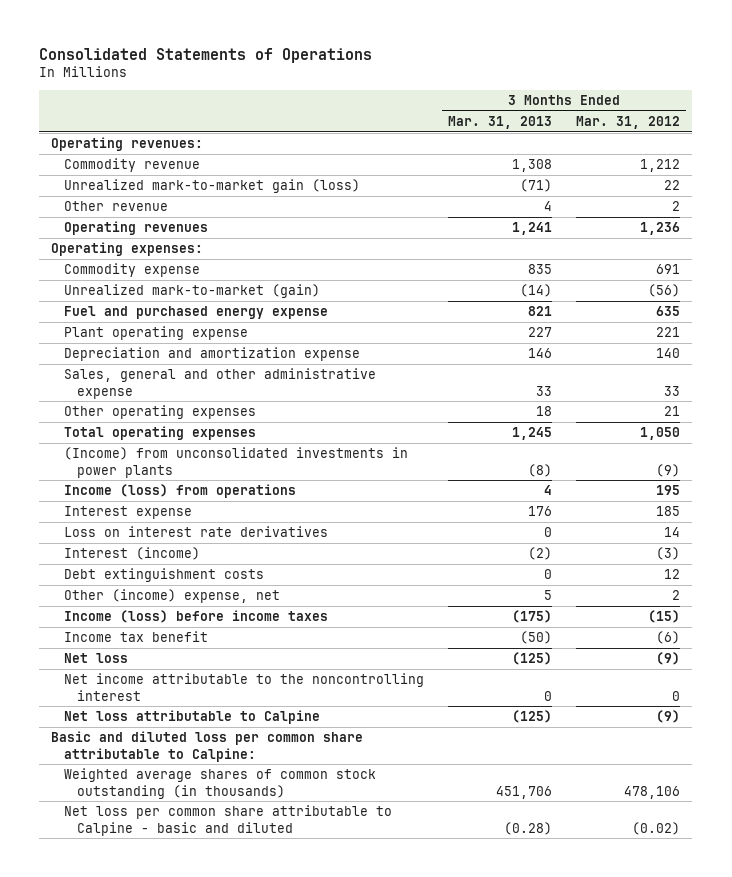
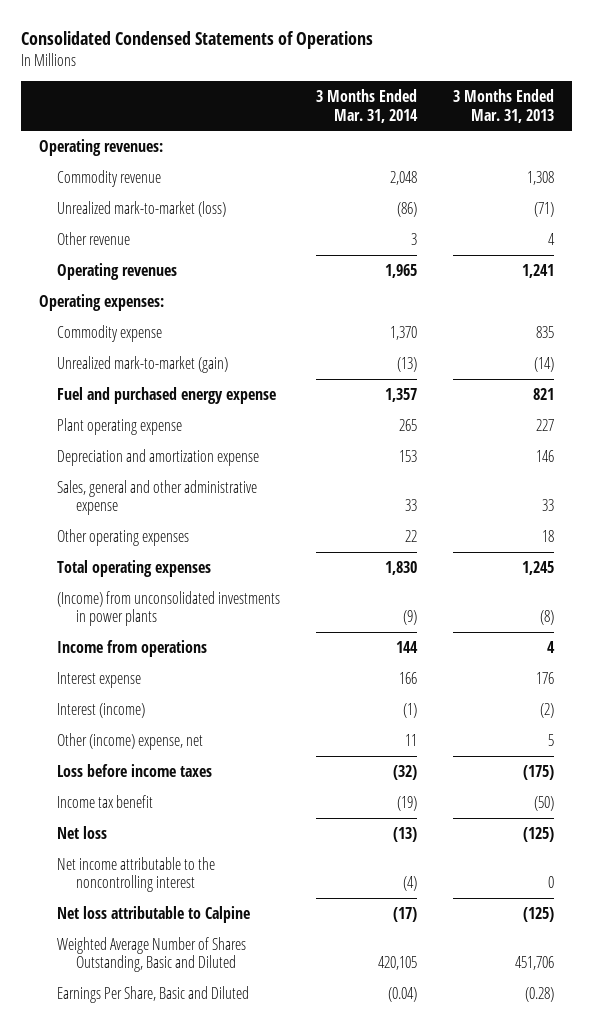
[39,47,373,63] Consolidated Statements of Operations -> [20,30,373,49] Consolidated Condensed Statements of Operations
[576,116,681,130] Mar. 31, 2012 -> none
none -> [316,89,419,123] 3 Months Ended Mar. 31, 2014
[64,179,361,194] Unrealized mark-to-market gain (loss) -> [57,200,227,217] Unrealized mark-to-market (loss)
[64,484,297,499] Income (loss) from operations -> [57,639,208,657] Income from operations
[64,526,329,538] Loss on interest rate derivatives -> none
[64,568,265,583] Debt extinguishment costs -> none
[64,610,329,624] Income (loss) before income taxes -> [57,763,213,777] Loss before income taxes
[51,731,364,762] Basic and diluted loss per common share attributable to Calpine: -> none
[64,768,377,799] Weighted average shares of common stock outstanding (in thousands) -> [57,936,247,973] Weighted Average Number of Shares Outstanding, Basic and Diluted
[64,805,393,836] Net loss per common share attributable to Calpine - basic and diluted -> [57,985,250,1003] Earnings Per Share, Basic and Diluted

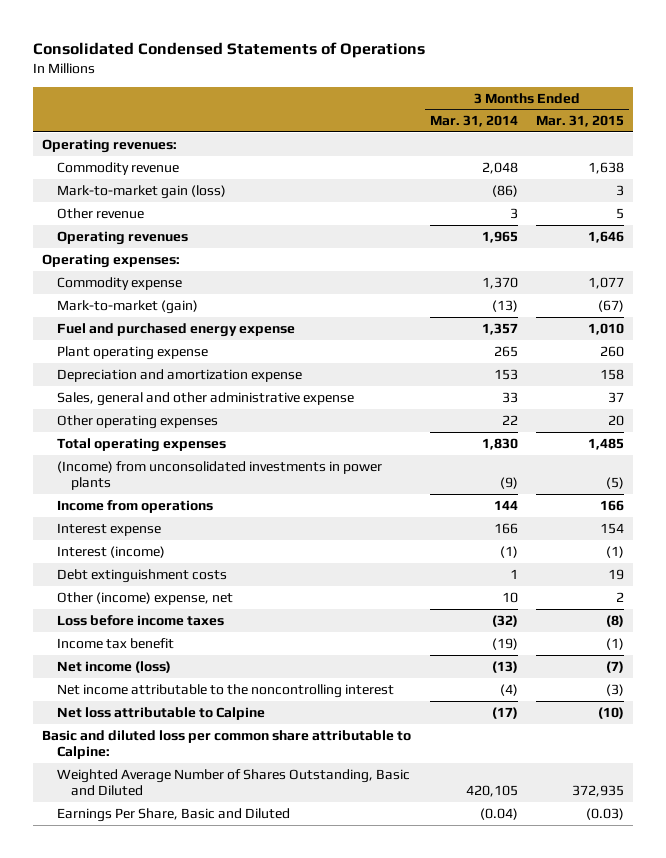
[453,89,555,123] 3 Months Ended Mar. 31, 2013 -> none
none -> [536,115,625,128] Mar. 31, 2015
[57,200,227,217] Unrealized mark-to-market (loss) -> [56,184,226,199] Mark-to-market gain (loss)
[57,355,229,373] Unrealized mark-to-market (gain) -> [56,299,198,314] Mark-to-market (gain)
none -> [56,568,227,583] Debt extinguishment costs
[405,733,418,746] 11 -> [501,591,518,603] 10
[57,825,108,839] Net loss -> [56,660,171,673] Net income (loss)
none -> [42,729,412,760] Basic and diluted loss per common share attributable to Calpine:

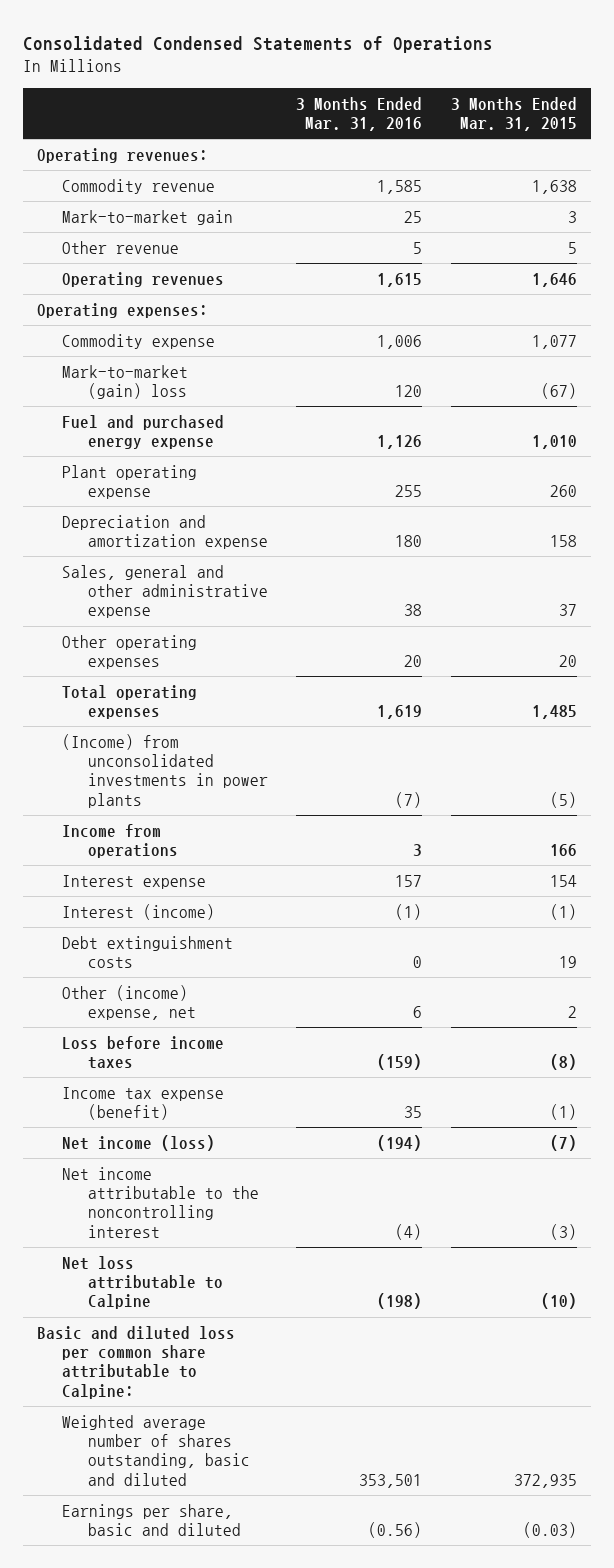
[429,115,518,128] Mar. 31, 2014 -> none
none -> [296,96,423,132] 3 Months Ended Mar. 31, 2016
[56,184,226,199] Mark-to-market gain (loss) -> [62,209,234,225] Mark-to-market gain
[56,299,198,314] Mark-to-market (gain) -> [62,364,189,400] Mark-to-market (gain) loss
[56,637,174,649] Income tax benefit -> [62,1086,225,1121] Income tax expense (benefit)
[56,768,410,797] Weighted Average Number of Shares Outstanding, Basic and Diluted -> [62,1414,250,1486] Weighted average number of shares outstanding, basic and diluted
[56,807,290,822] Earnings Per Share, Basic and Diluted -> [62,1503,241,1537] Earnings per share, basic and diluted

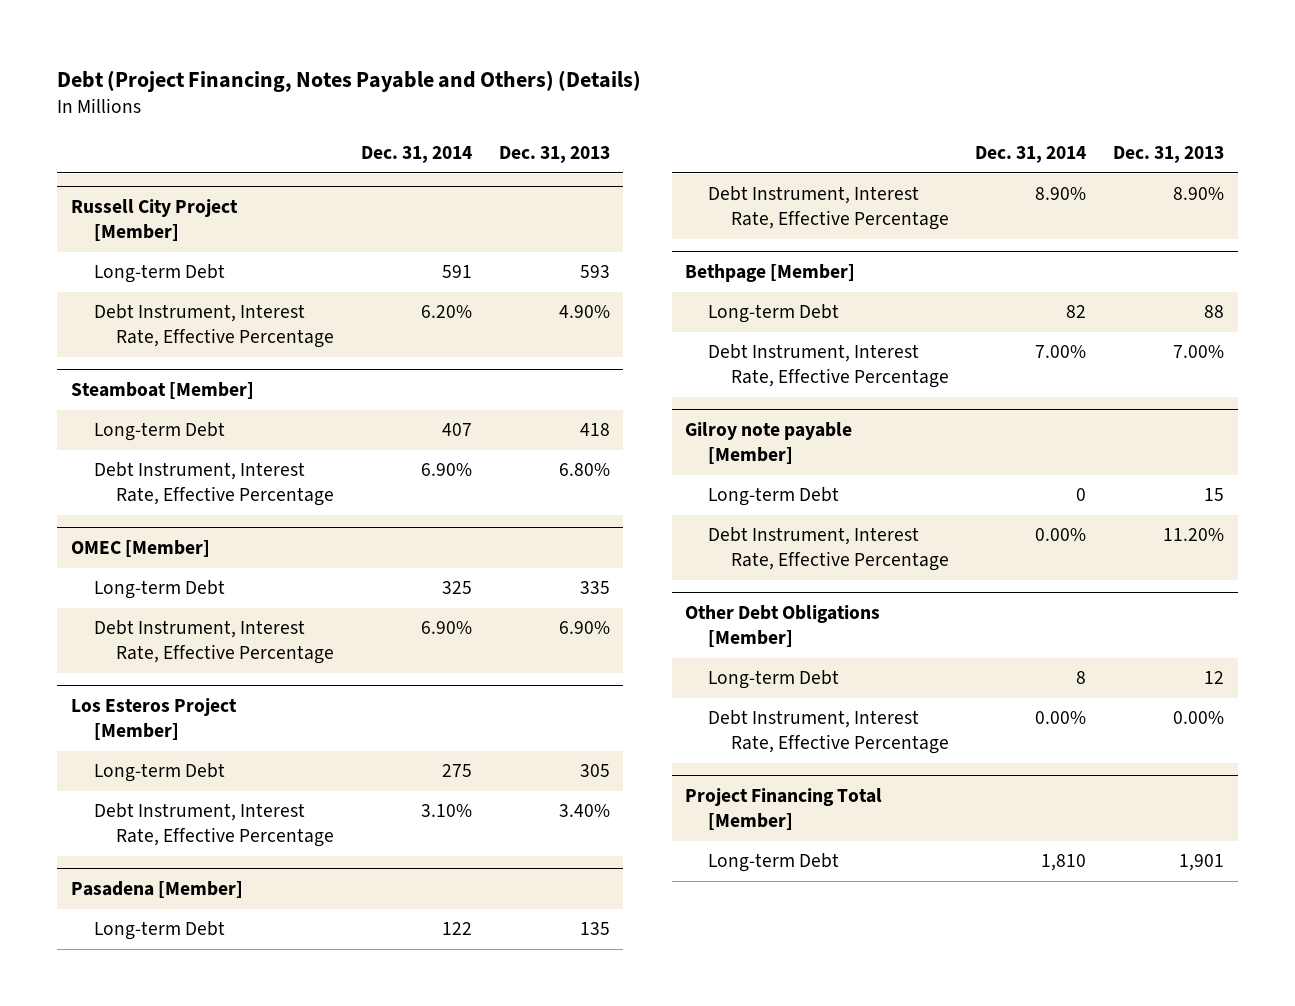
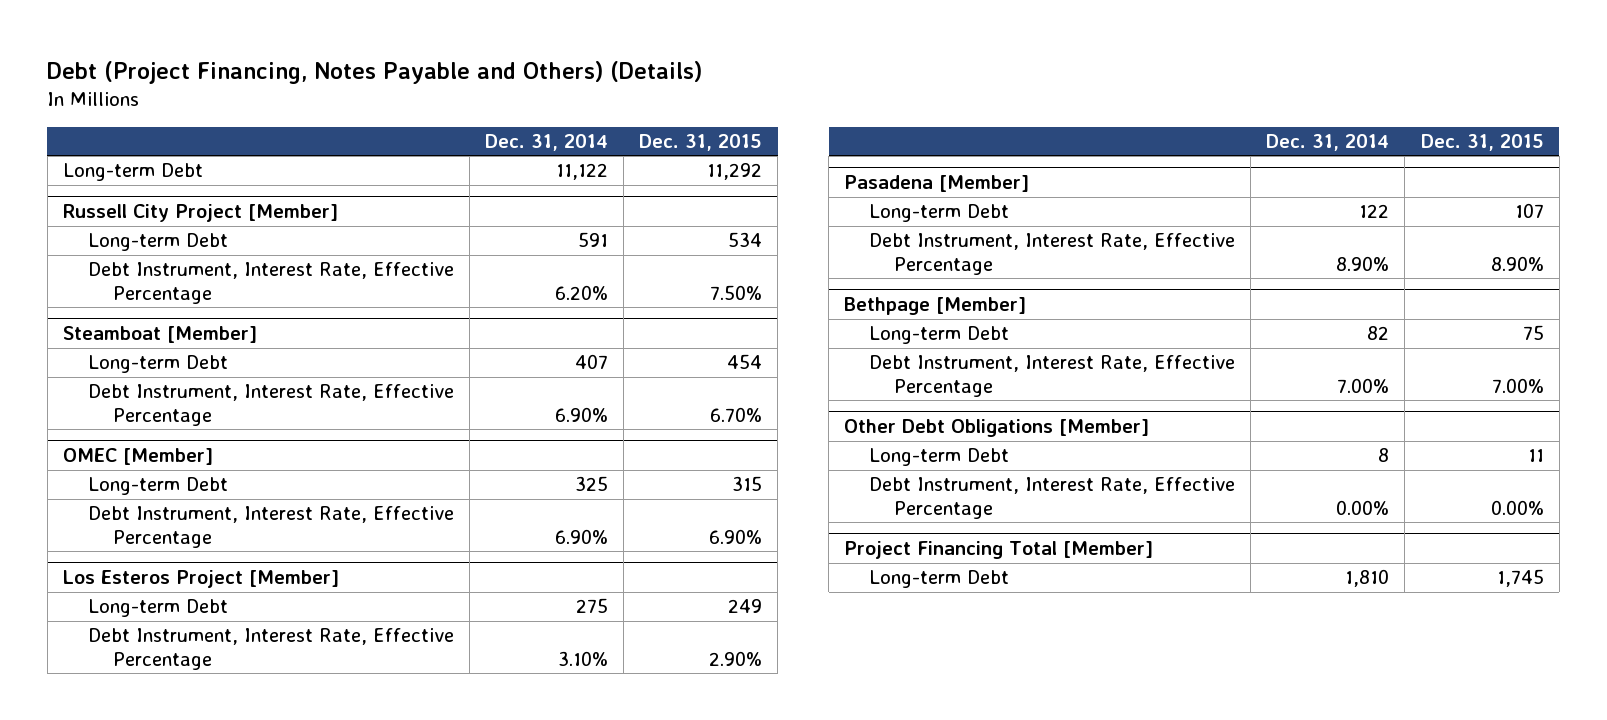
[498,146,610,164] Dec. 31, 2013 -> none
none -> [639,133,763,151] Dec. 31, 2015
none -> [62,163,203,182] Long-term Debt
[685,421,853,465] Gilroy note payable [Member] -> none
[707,487,839,507] Long-term Debt -> none
[707,527,949,572] Debt Instrument, Interest Rate, Effective Percentage -> none

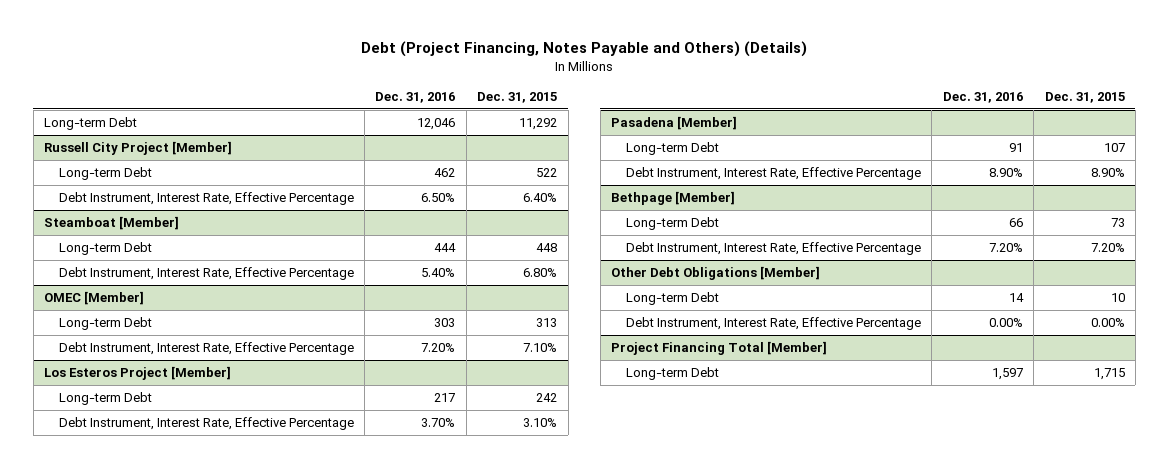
[485,133,609,151] Dec. 31, 2014 -> none
none -> [375,91,456,103] Dec. 31, 2016
[728,232,763,248] 534 -> [536,168,558,178] 522
[710,284,763,300] 7.50% -> [523,193,558,203] 6.40%
[727,354,763,370] 454 -> [536,243,558,253] 448
[710,406,763,422] 6.70% -> [523,268,558,278] 6.80%
[732,476,763,492] 315 -> [536,318,558,328] 313
[709,528,763,544] 6.90% -> [523,343,558,353] 7.10%
[728,599,763,614] 249 -> [536,393,558,403] 242
[709,650,763,666] 2.90% -> [523,418,558,428] 3.10%
[1522,325,1544,341] 75 -> [1110,218,1125,228] 73
[1491,377,1544,393] 7.00% -> [1090,243,1125,253] 7.20%
[1527,449,1544,463] 11 -> [1110,293,1125,303] 10
[1496,569,1544,588] 1,745 -> [1093,368,1125,381] 1,715

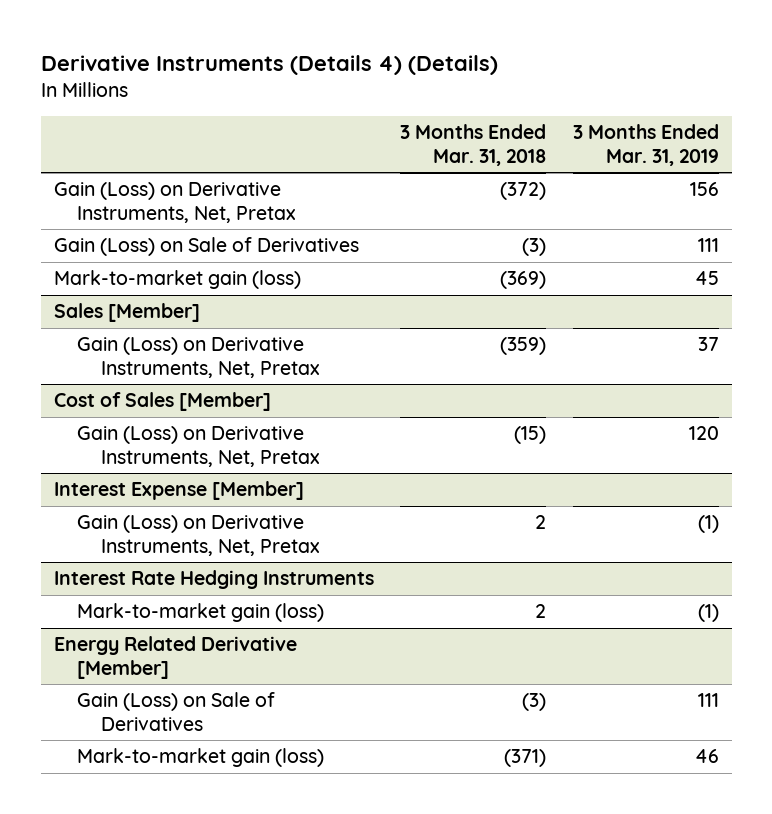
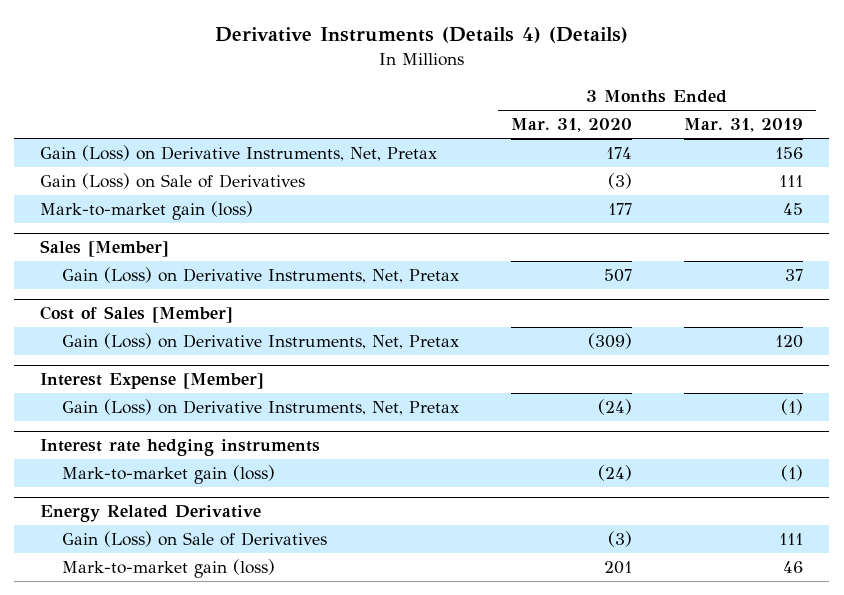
[400,124,547,166] 3 Months Ended Mar. 31, 2018 -> none
none -> [511,118,633,133] Mar. 31, 2020
[53,570,374,590] Interest Rate Hedging Instruments -> [40,439,321,457] Interest rate hedging instruments
[53,636,297,679] Energy Related Derivative [Member] -> [40,505,262,523] Energy Related Derivative

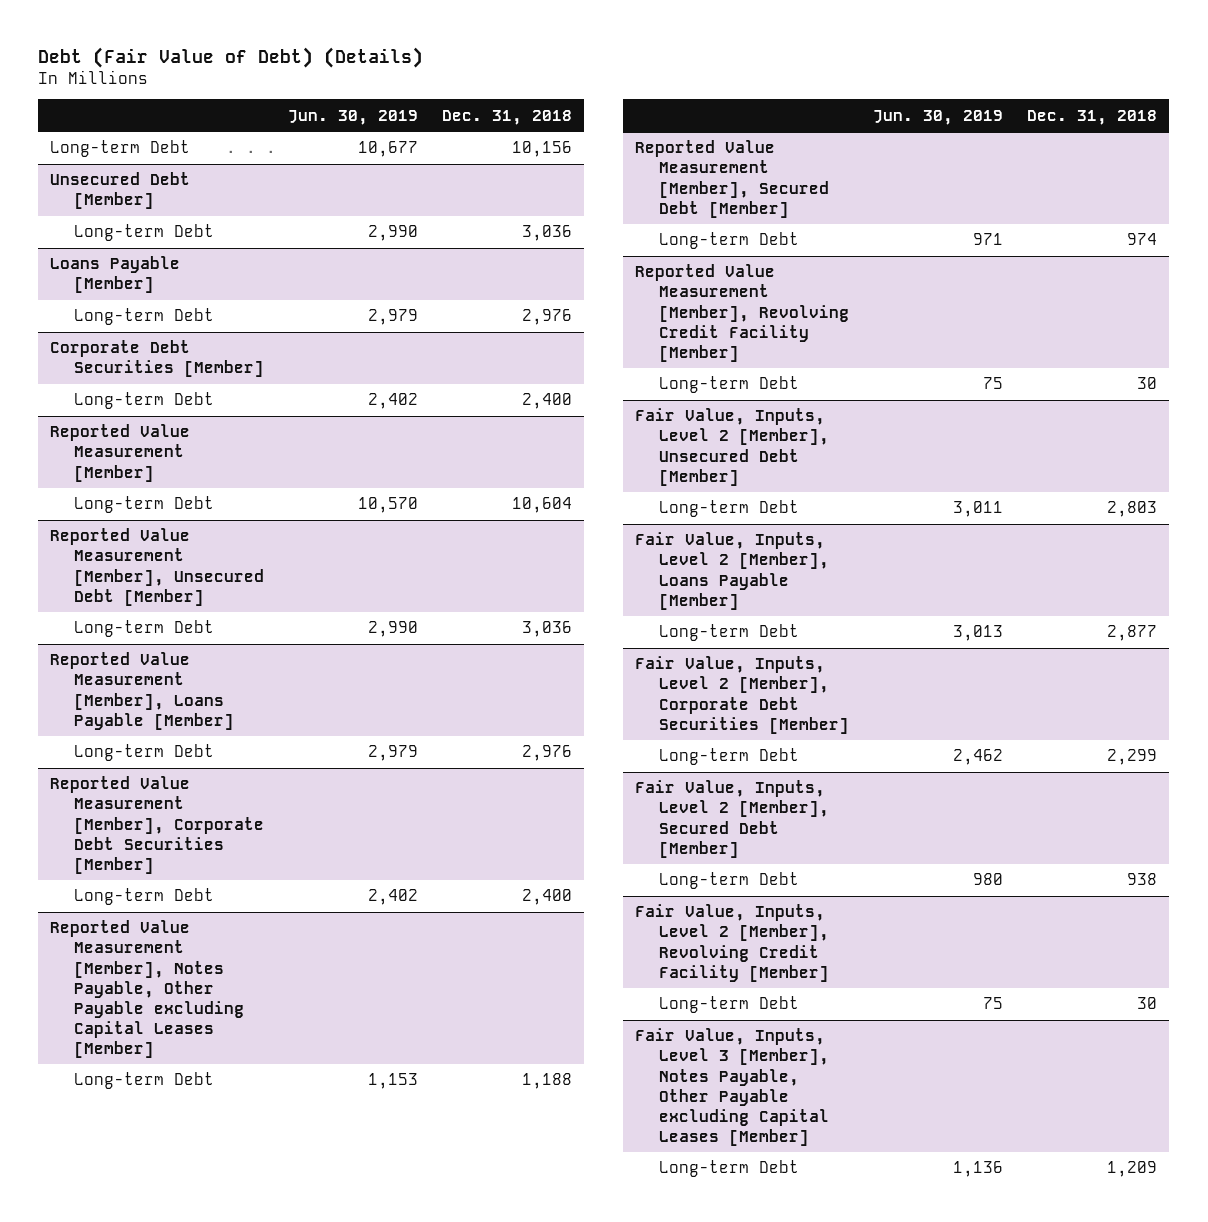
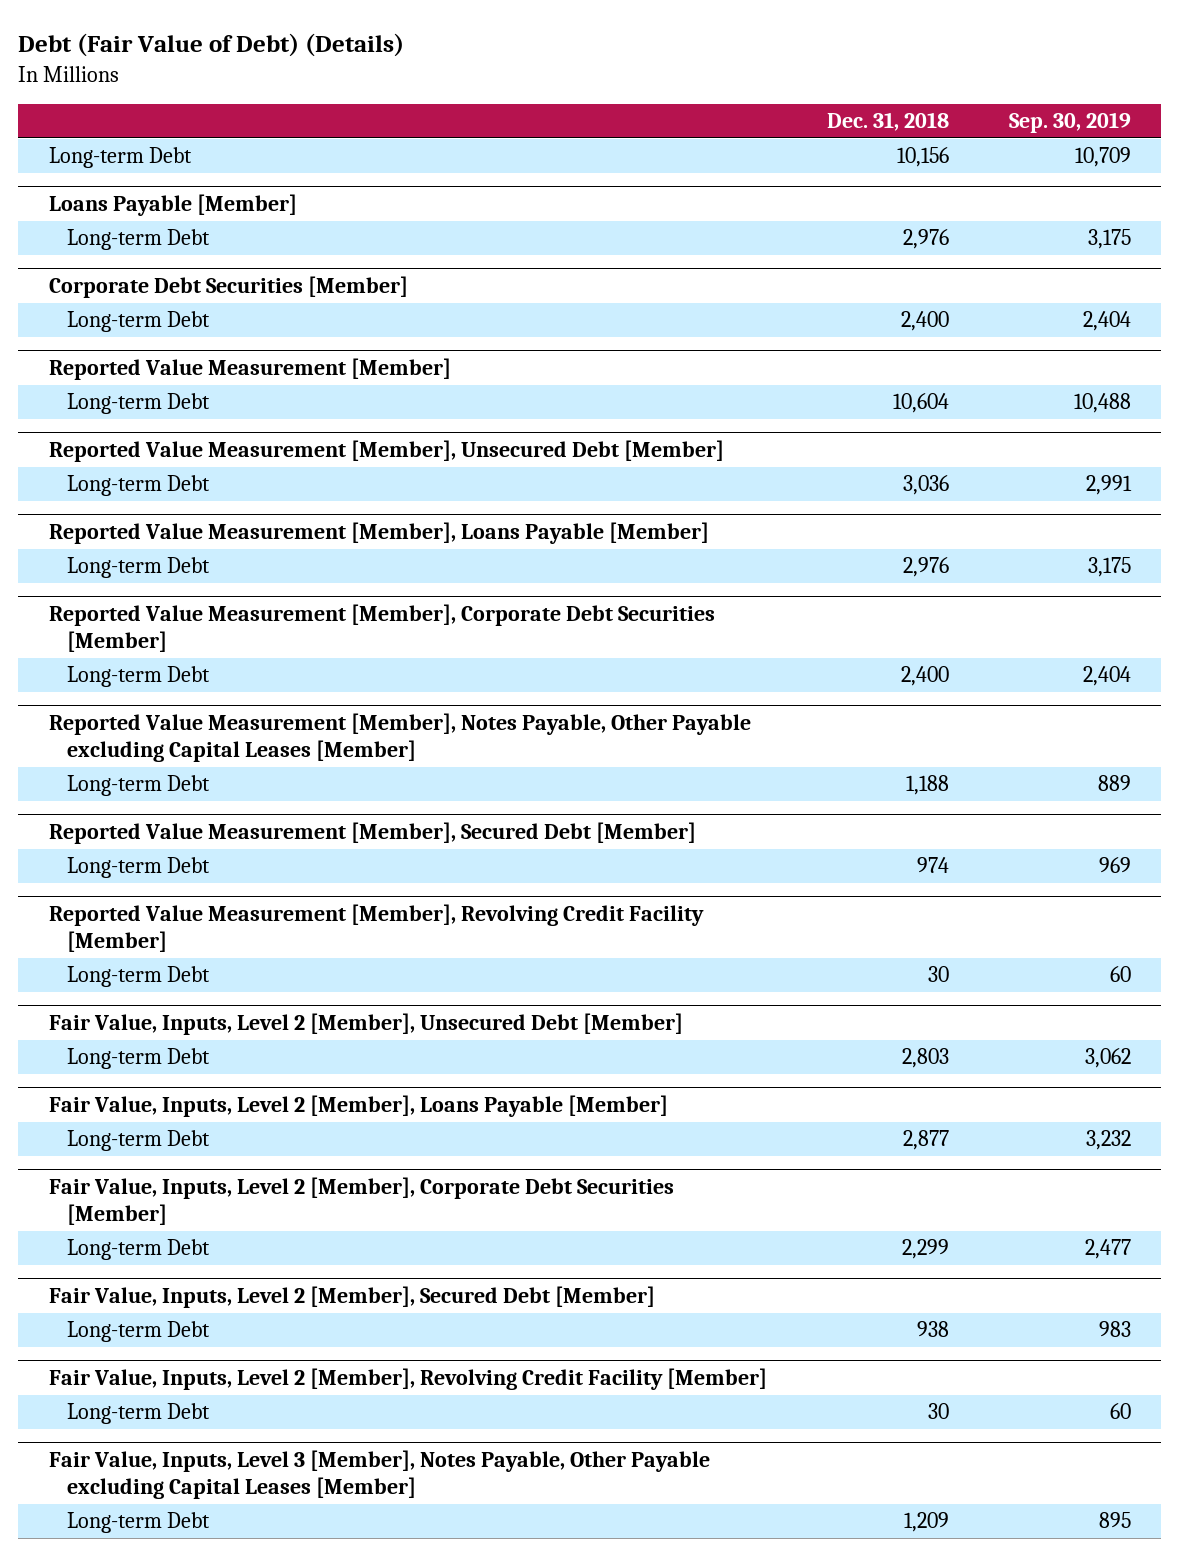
[288,109,419,125] Jun. 30, 2019 -> none
none -> [1009,112,1132,134] Sep. 30, 2019
[50,172,191,210] Unsecured Debt [Member] -> none
[74,224,215,242] Long-term Debt -> none

